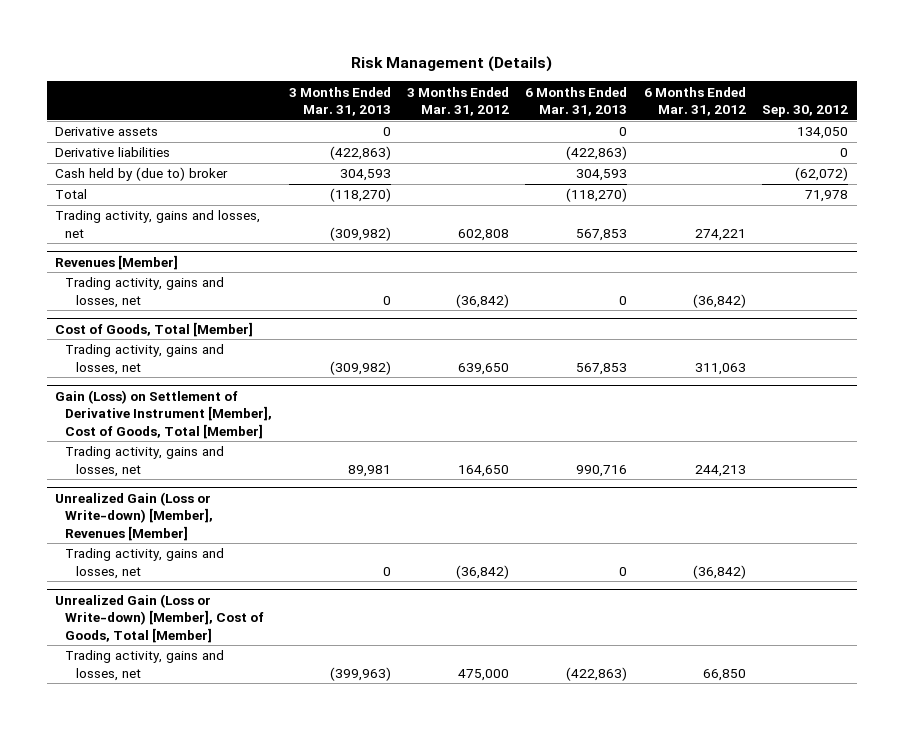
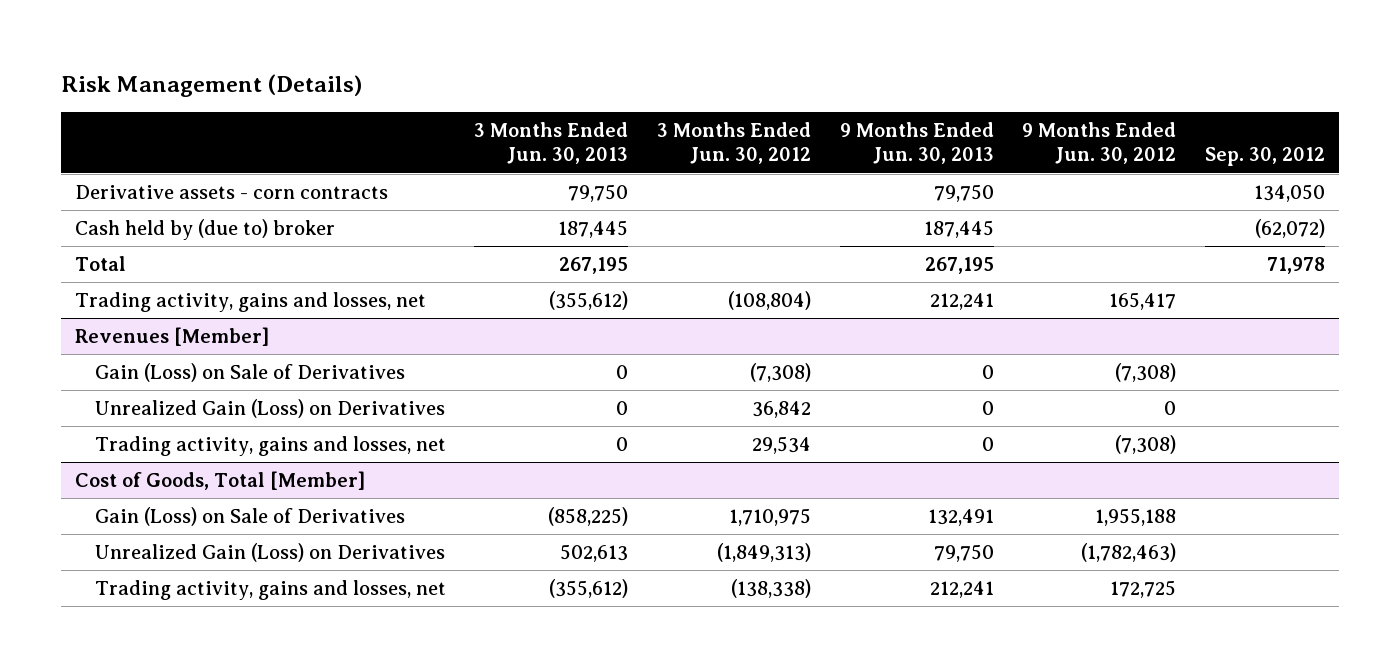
[288,86,391,117] 3 Months Ended Mar. 31, 2013 -> none
[407,86,510,117] 3 Months Ended Mar. 31, 2012 -> none
[525,86,628,117] 6 Months Ended Mar. 31, 2013 -> none
[643,86,746,117] 6 Months Ended Mar. 31, 2012 -> none
none -> [474,121,629,165] 3 Months Ended Jun. 30, 2013
none -> [656,121,811,165] 3 Months Ended Jun. 30, 2012
none -> [839,121,994,165] 9 Months Ended Jun. 30, 2013
none -> [1022,121,1177,165] 9 Months Ended Jun. 30, 2012
[54,147,170,158] Derivative liabilities -> none
[54,127,158,137] Derivative assets -> [75,185,389,200] Derivative assets - corn contracts
none -> [94,363,405,383] Gain (Loss) on Sale of Derivatives
none -> [94,399,445,419] Unrealized Gain (Loss) on Derivatives
none -> [94,507,405,527] Gain (Loss) on Sale of Derivatives
none -> [94,543,445,563] Unrealized Gain (Loss) on Derivatives
[54,389,273,439] Gain (Loss) on Settlement of Derivative Instrument [Member], Cost of Goods, Total [Member] -> none
[65,446,225,477] Trading activity, gains and losses, net -> none
[54,491,214,541] Unrealized Gain (Loss or Write-down) [Member], Revenues [Member] -> none
[65,548,225,579] Trading activity, gains and losses, net -> none
[54,593,265,643] Unrealized Gain (Loss or Write-down) [Member], Cost of Goods, Total [Member] -> none
[65,650,225,681] Trading activity, gains and losses, net -> none

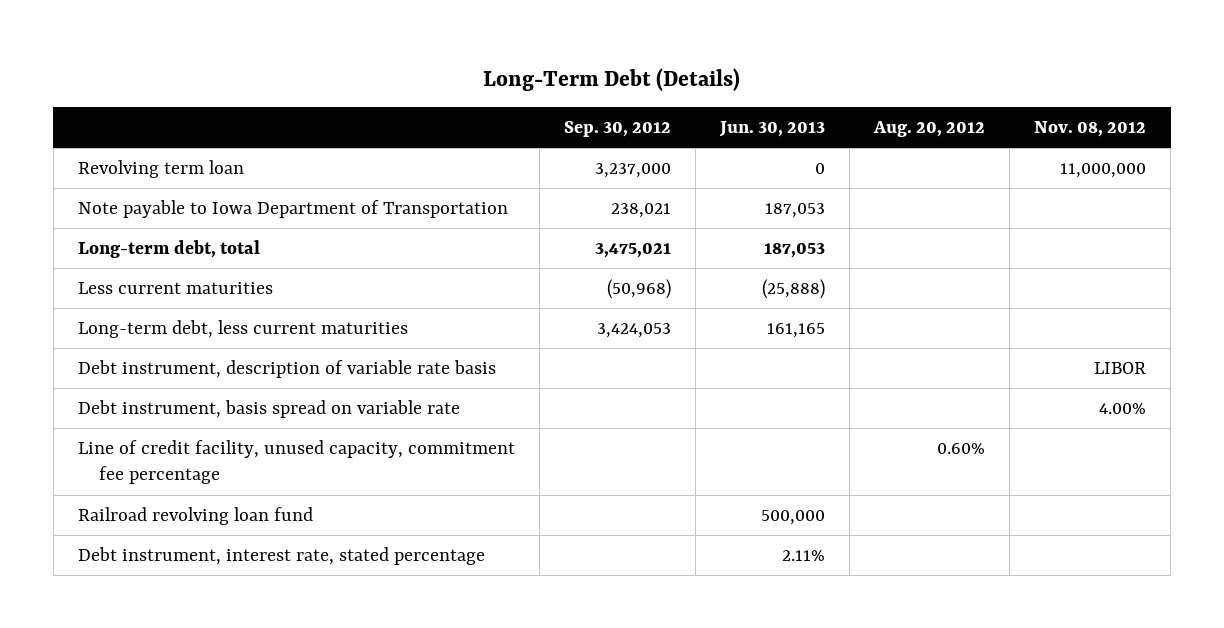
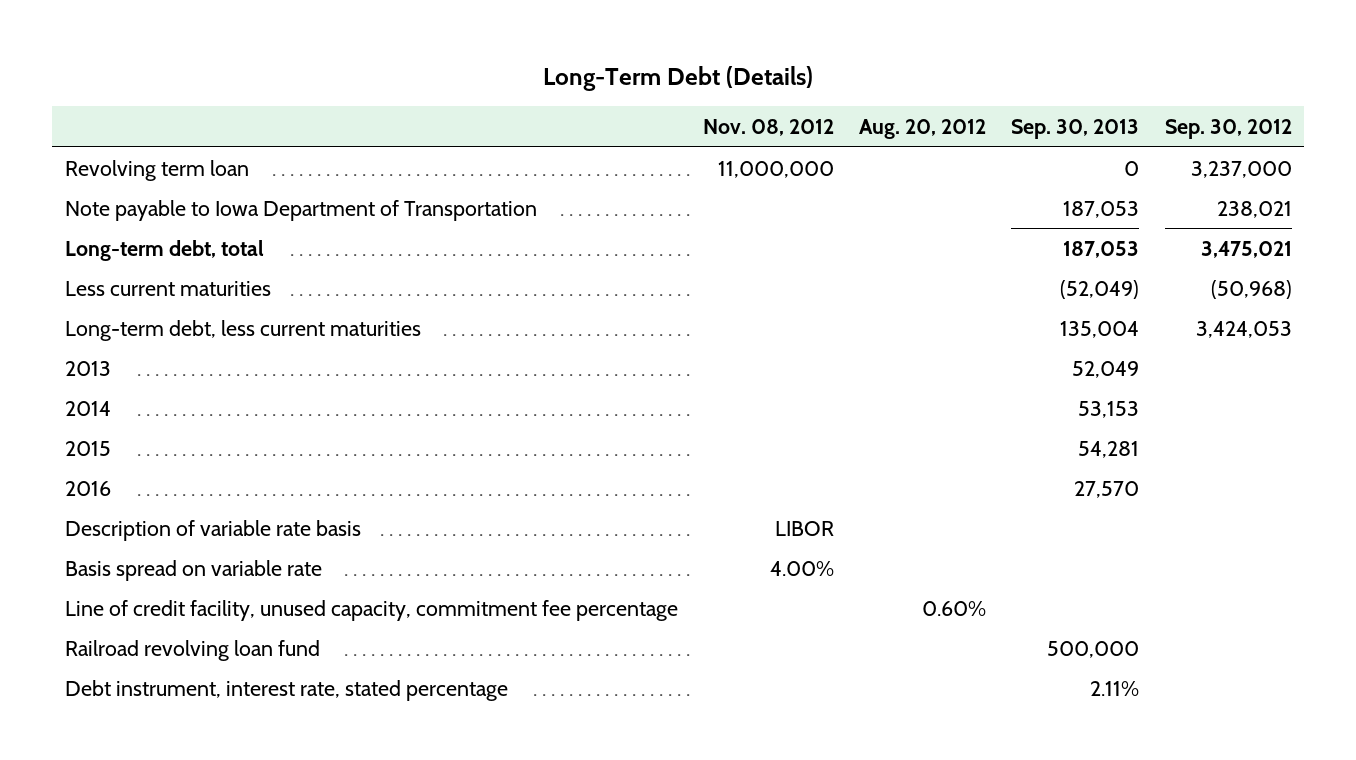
[718,121,825,138] Jun. 30, 2013 -> none
none -> [1011,118,1140,139] Sep. 30, 2013
none -> [64,360,111,376] 2013
none -> [64,400,111,416] 2014
none -> [64,440,111,456] 2015
none -> [64,480,111,496] 2016
[77,360,496,379] Debt instrument, description of variable rate basis -> [64,519,361,541] Description of variable rate basis
[77,400,460,419] Debt instrument, basis spread on variable rate -> [64,559,322,581] Basis spread on variable rate

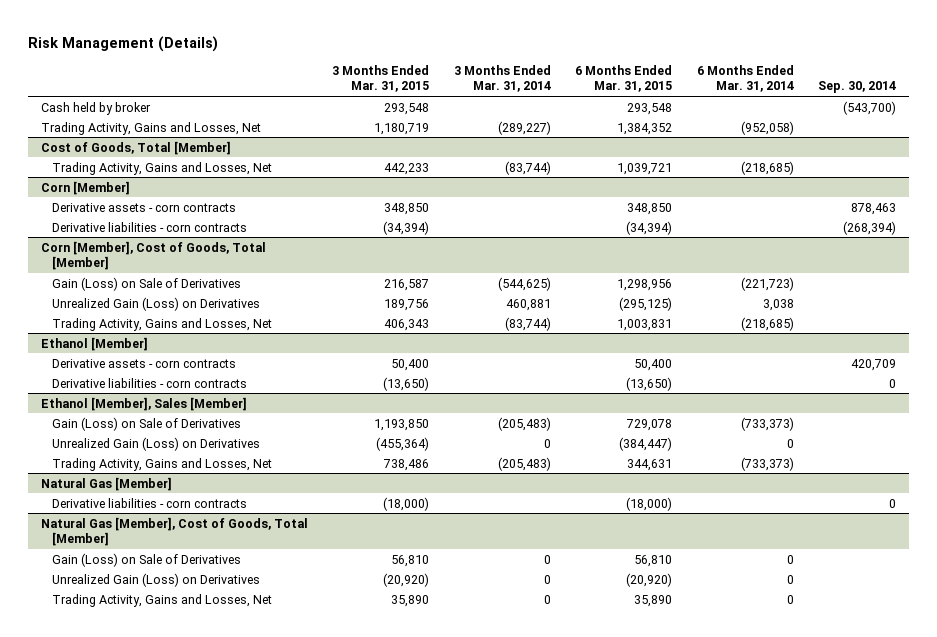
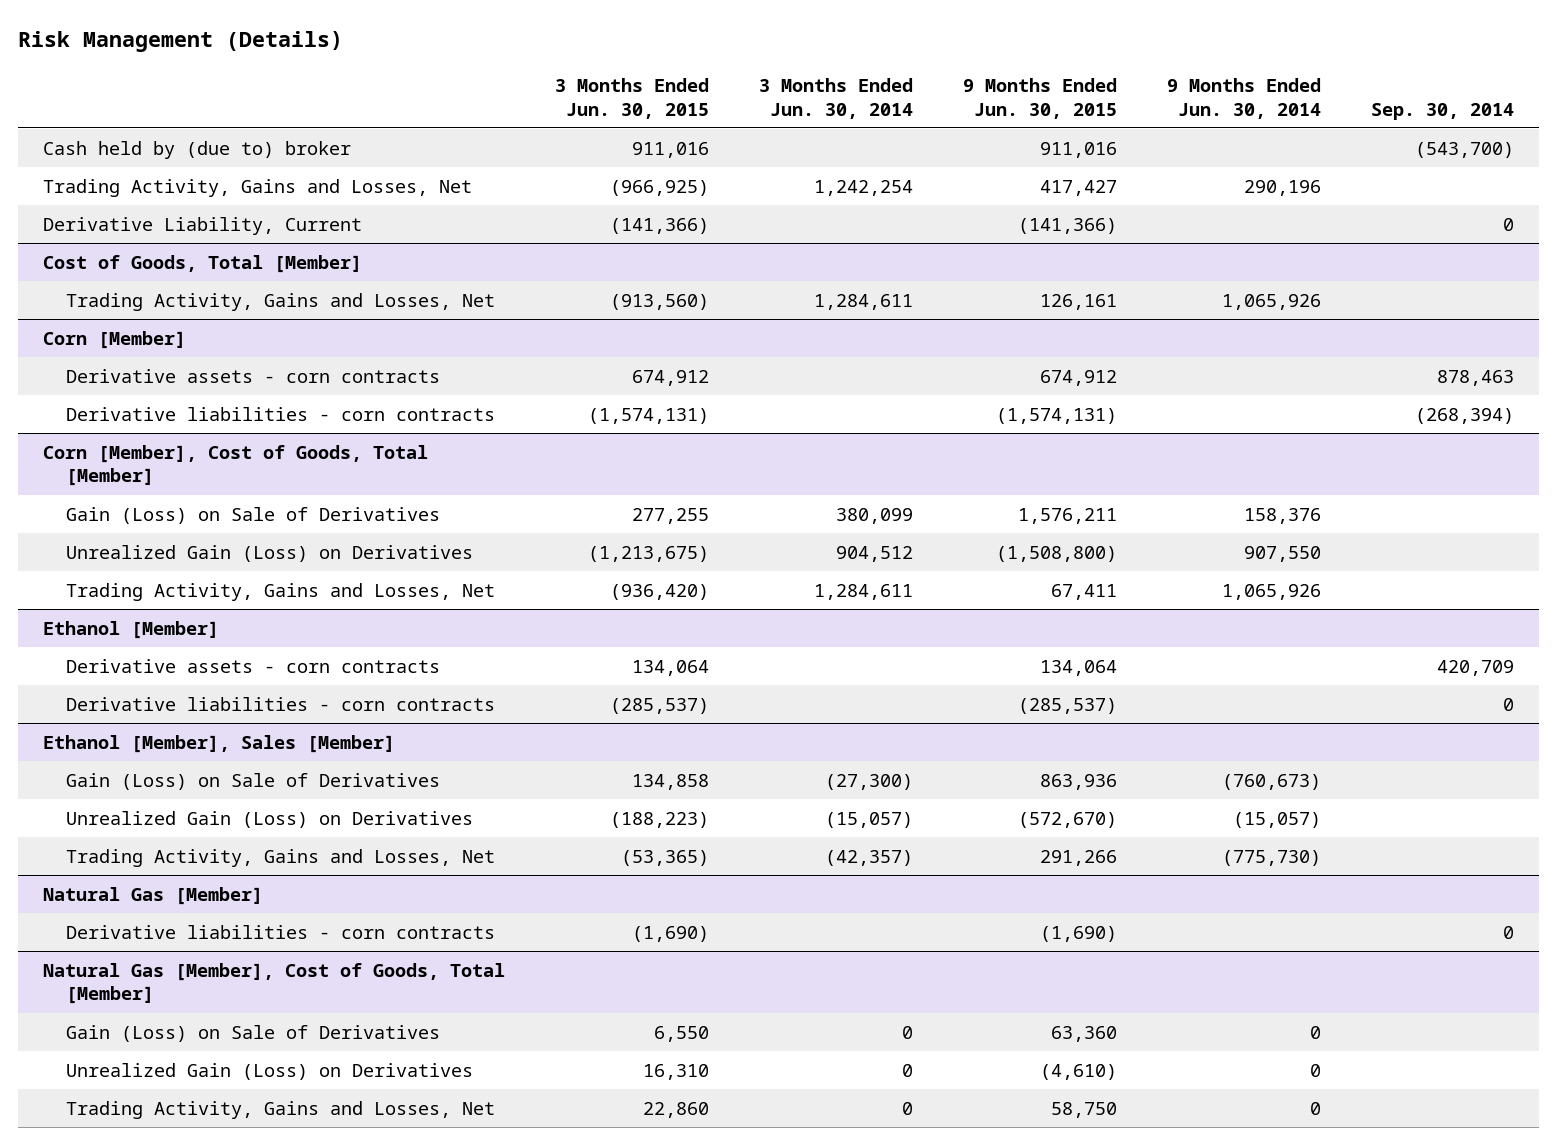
[332,64,430,93] 3 Months Ended Mar. 31, 2015 -> none
[453,64,551,93] 3 Months Ended Mar. 31, 2014 -> none
[575,64,673,93] 6 Months Ended Mar. 31, 2015 -> none
[696,64,794,93] 6 Months Ended Mar. 31, 2014 -> none
none -> [555,77,710,119] 3 Months Ended Jun. 30, 2015
none -> [759,77,914,119] 3 Months Ended Jun. 30, 2014
none -> [963,77,1118,119] 9 Months Ended Jun. 30, 2015
none -> [1167,77,1322,119] 9 Months Ended Jun. 30, 2014
[40,101,151,115] Cash held by broker -> [43,140,352,159] Cash held by (due to) broker
none -> [43,216,363,235] Derivative Liability, Current

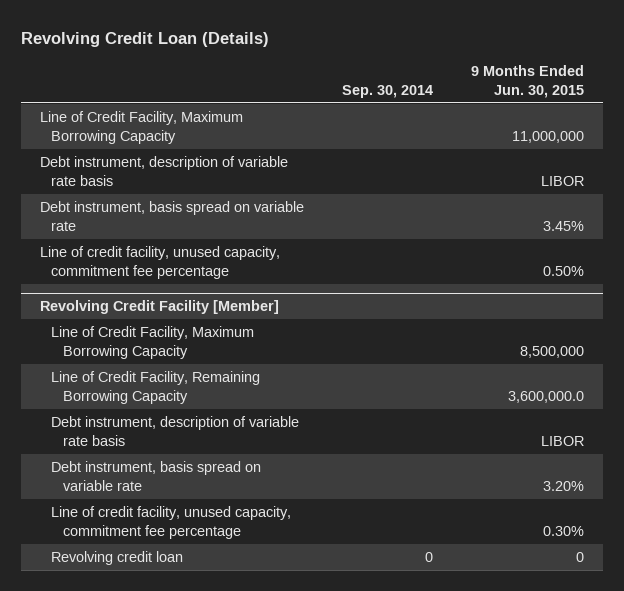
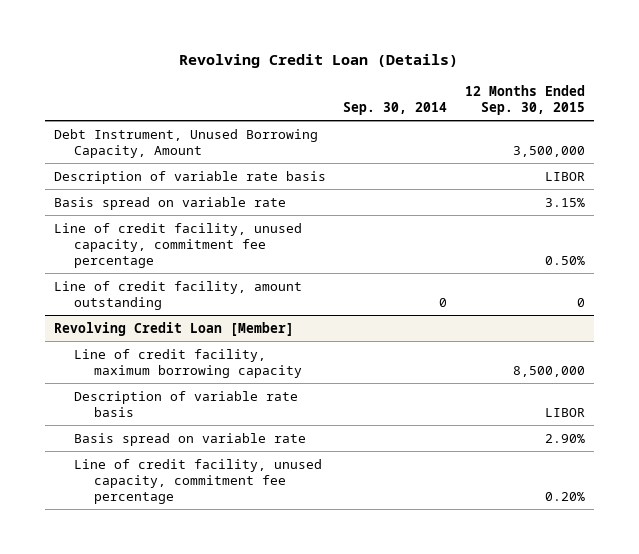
[470,65,584,98] 9 Months Ended Jun. 30, 2015 -> none
none -> [464,84,585,115] 12 Months Ended Sep. 30, 2015
[40,111,244,144] Line of Credit Facility, Maximum Borrowing Capacity -> none
none -> [53,128,318,158] Debt Instrument, Unused Borrowing Capacity, Amount
[40,156,289,186] Debt instrument, description of variable rate basis -> [53,170,326,184] Description of variable rate basis
[40,201,305,231] Debt instrument, basis spread on variable rate -> [53,196,286,210] Basis spread on variable rate
[51,371,261,404] Line of Credit Facility, Remaining Borrowing Capacity -> none
none -> [53,280,302,310] Line of credit facility, amount outstanding
[40,300,280,315] Revolving Credit Facility [Member] -> [53,321,294,336] Revolving Credit Loan [Member]
[51,326,255,359] Line of Credit Facility, Maximum Borrowing Capacity -> [73,348,302,378] Line of credit facility, maximum borrowing capacity
[51,416,300,446] Debt instrument, description of variable rate basis -> [73,390,298,417] Description of variable rate basis
[51,461,262,491] Debt instrument, basis spread on variable rate -> [73,432,306,446] Basis spread on variable rate
[51,551,184,566] Revolving credit loan -> none

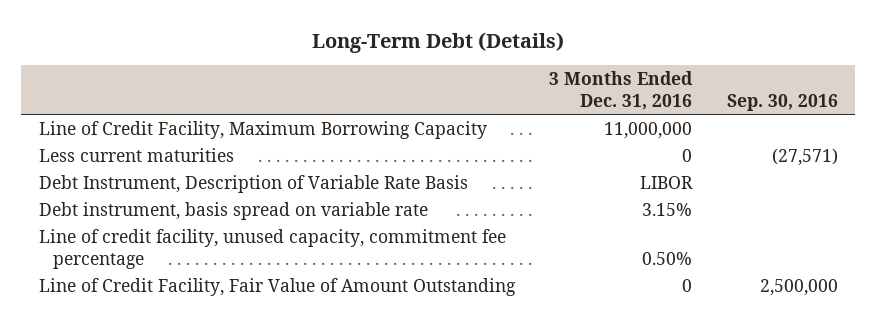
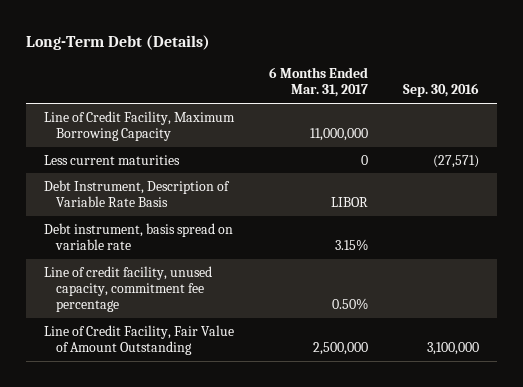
[549,71,694,111] 3 Months Ended Dec. 31, 2016 -> none
none -> [268,67,368,98] 6 Months Ended Mar. 31, 2017
[759,278,838,296] 2,500,000 -> [427,342,480,356] 3,100,000

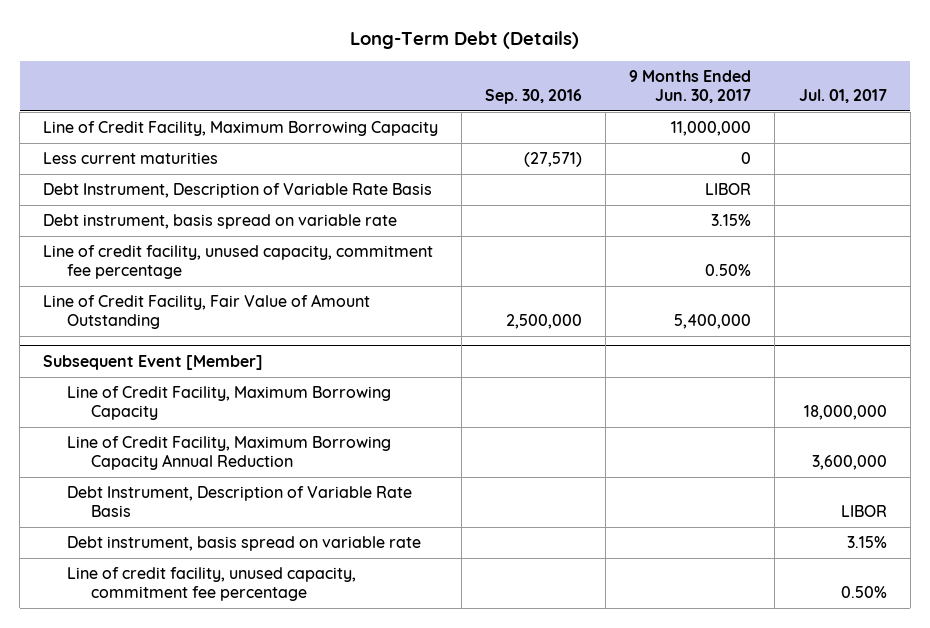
[268,67,368,98] 6 Months Ended Mar. 31, 2017 -> none
none -> [629,69,752,103] 9 Months Ended Jun. 30, 2017
none -> [798,88,887,103] Jul. 01, 2017
[427,342,480,356] 3,100,000 -> [506,314,583,330] 2,500,000
none -> [43,354,264,370] Subsequent Event [Member]
none -> [67,386,392,421] Line of Credit Facility, Maximum Borrowing Capacity
none -> [67,436,392,471] Line of Credit Facility, Maximum Borrowing Capacity Annual Reduction
none -> [67,486,413,518] Debt Instrument, Description of Variable Rate Basis
none -> [67,536,422,552] Debt instrument, basis spread on variable rate
none -> [67,567,357,602] Line of credit facility, unused capacity, commitment fee percentage

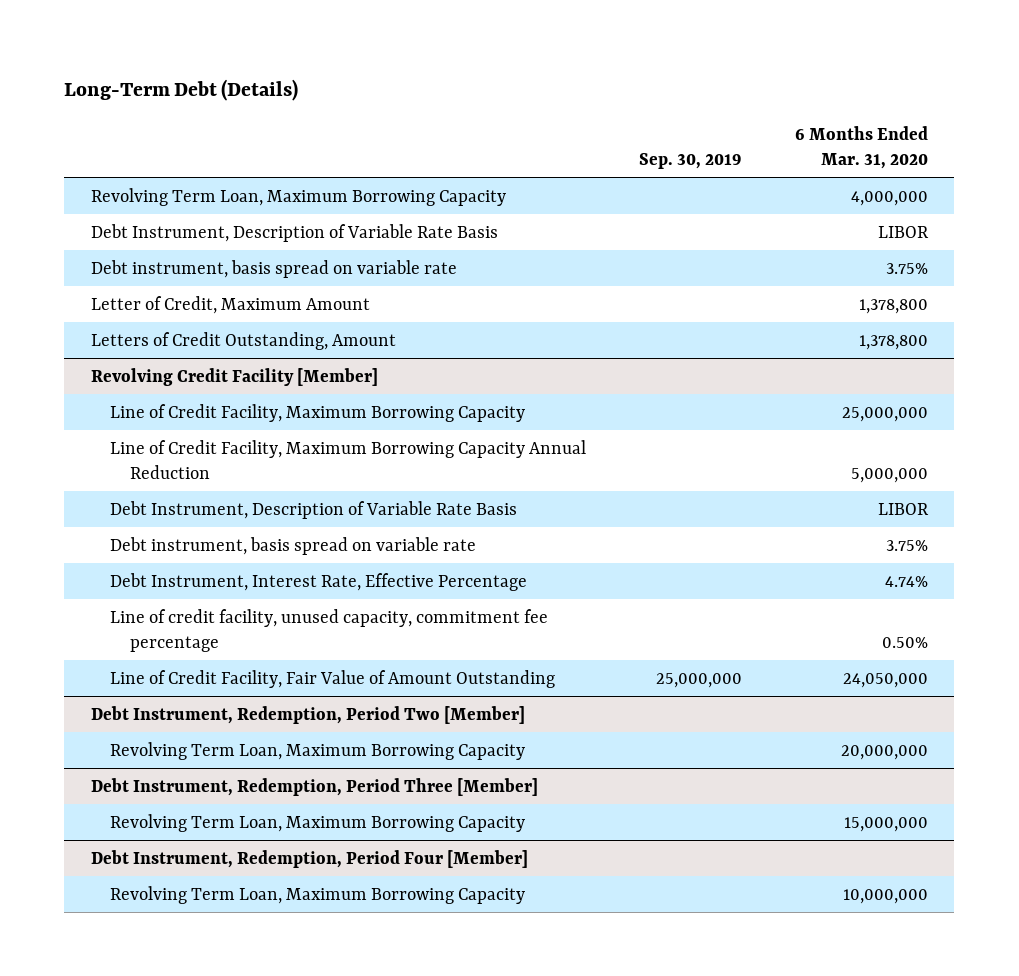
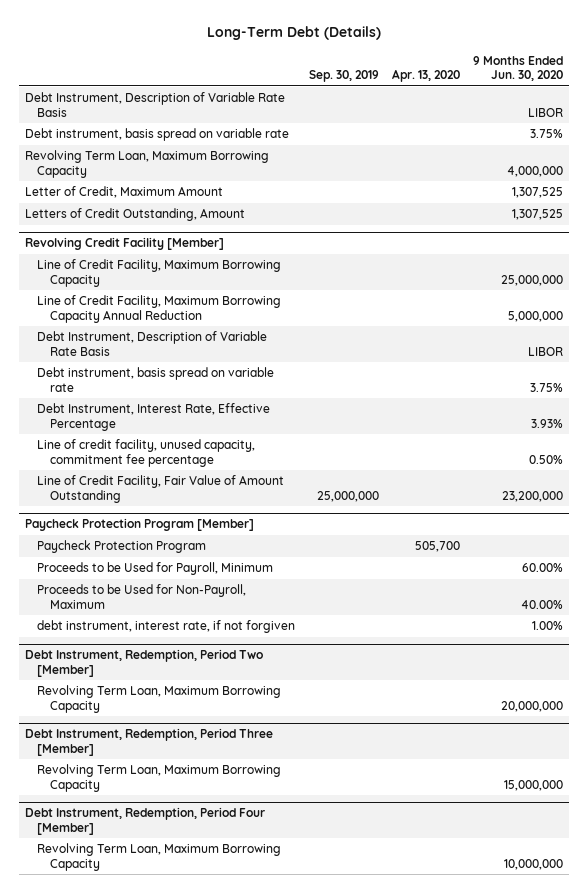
[794,126,928,169] 6 Months Ended Mar. 31, 2020 -> none
none -> [391,69,460,83] Apr. 13, 2020
none -> [472,55,563,82] 9 Months Ended Jun. 30, 2020
[90,187,506,206] Revolving Term Loan, Maximum Borrowing Capacity -> [25,150,270,178] Revolving Term Loan, Maximum Borrowing Capacity
none -> [25,518,255,532] Paycheck Protection Program [Member]
none -> [37,540,207,554] Paycheck Protection Program
none -> [37,562,274,576] Proceeds to be Used for Payroll, Minimum
none -> [37,584,247,609] Proceeds to be Used for Non-Payroll, Maximum
none -> [37,620,296,634] debt instrument, interest rate, if not forgiven

